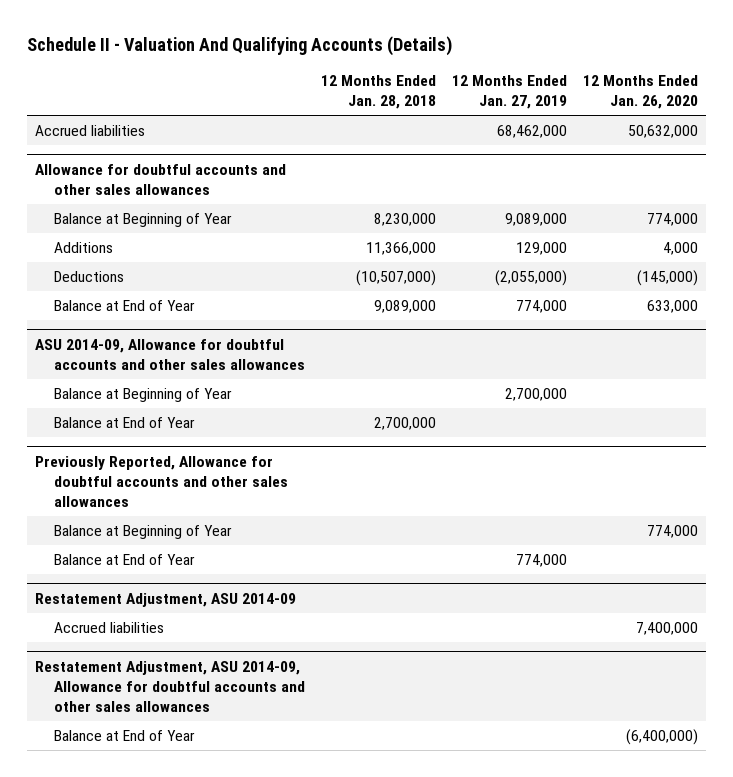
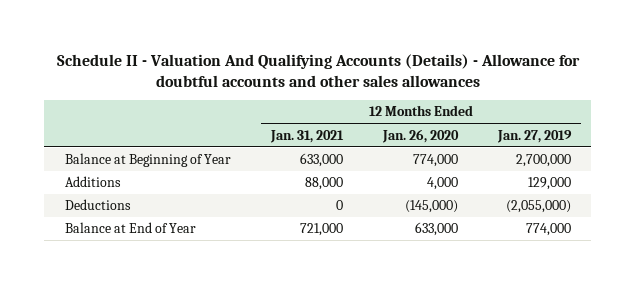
[26,35,452,56] Schedule II - Valuation And Qualifying Accounts (Details) -> [56,53,580,87] Schedule II - Valuation And Qualifying Accounts (Details) - Allowance for doubtful accounts and other sales allowances
[321,75,437,109] 12 Months Ended Jan. 28, 2018 -> none
none -> [269,129,344,143] Jan. 31, 2021
[34,125,145,137] Accrued liabilities -> none
[34,164,286,195] Allowance for doubtful accounts and other sales allowances -> none
[505,213,568,227] 9,089,000 -> [515,154,571,168] 2,700,000
[34,339,305,370] ASU 2014-09, Allowance for doubtful accounts and other sales allowances -> none
[53,388,232,403] Balance at Beginning of Year -> none
[53,417,195,429] Balance at End of Year -> none
[34,456,288,507] Previously Reported, Allowance for doubtful accounts and other sales allowances -> none
[53,525,232,540] Balance at Beginning of Year -> none
[53,554,195,566] Balance at End of Year -> none
[34,593,296,608] Restatement Adjustment, ASU 2014-09 -> none
[53,622,164,634] Accrued liabilities -> none
[34,661,305,712] Restatement Adjustment, ASU 2014-09, Allowance for doubtful accounts and other sales allowances -> none
[53,730,195,742] Balance at End of Year -> none

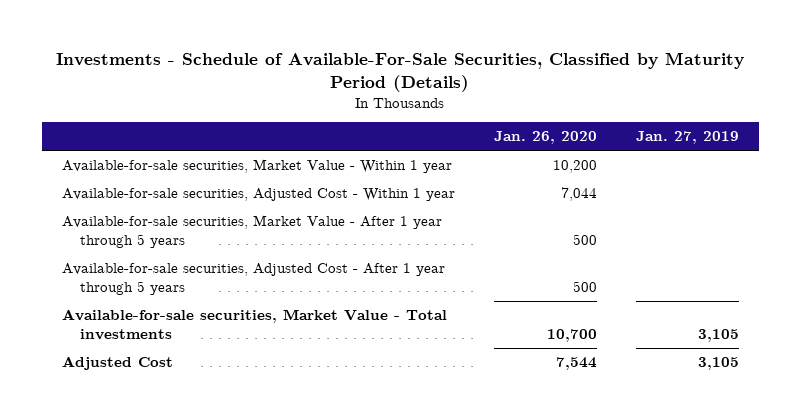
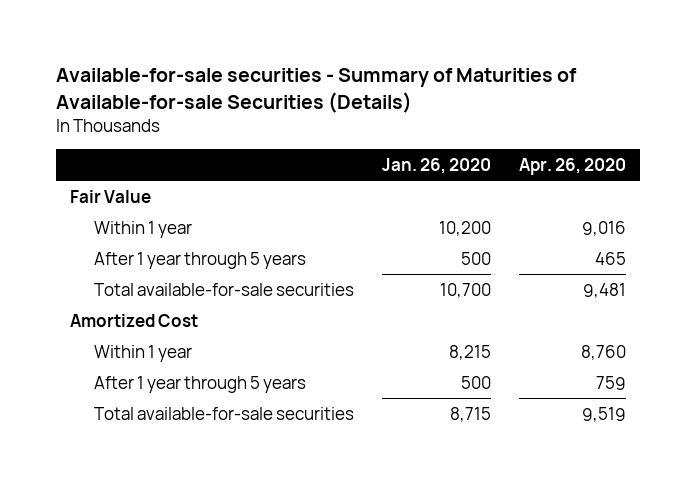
[56,52,745,92] Investments - Schedule of Available-For-Sale Securities, Classified by Maturity Period (Details) -> [55,68,577,114] Available-for-sale securities - Summary of Maturities of Available-for-sale Securities (Details)
[636,131,740,145] Jan. 27, 2019 -> none
none -> [519,158,627,176] Apr. 26, 2020
[61,188,455,202] Available-for-sale securities, Adjusted Cost - Within 1 year -> none
[61,263,445,295] Available-for-sale securities, Adjusted Cost - After 1 year through 5 years -> none
[61,356,173,371] Adjusted Cost -> none
none -> [69,189,151,203] Fair Value
[61,159,452,174] Available-for-sale securities, Market Value - Within 1 year -> [94,220,193,238] Within 1 year
[61,215,442,248] Available-for-sale securities, Market Value - After 1 year through 5 years -> [94,251,307,269] After 1 year through 5 years
[61,309,447,340] Available-for-sale securities, Market Value - Total investments -> [94,282,355,296] Total available-for-sale securities
none -> [69,313,198,327] Amortized Cost
none -> [94,344,193,362] Within 1 year
none -> [94,375,307,393] After 1 year through 5 years
none -> [94,406,355,420] Total available-for-sale securities

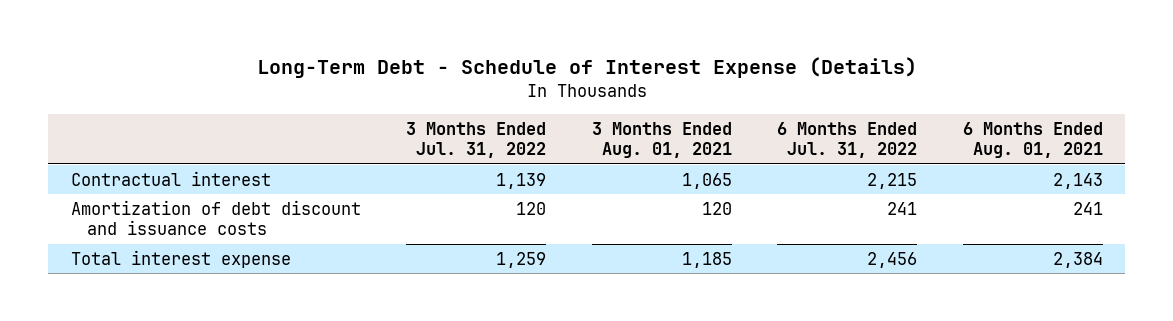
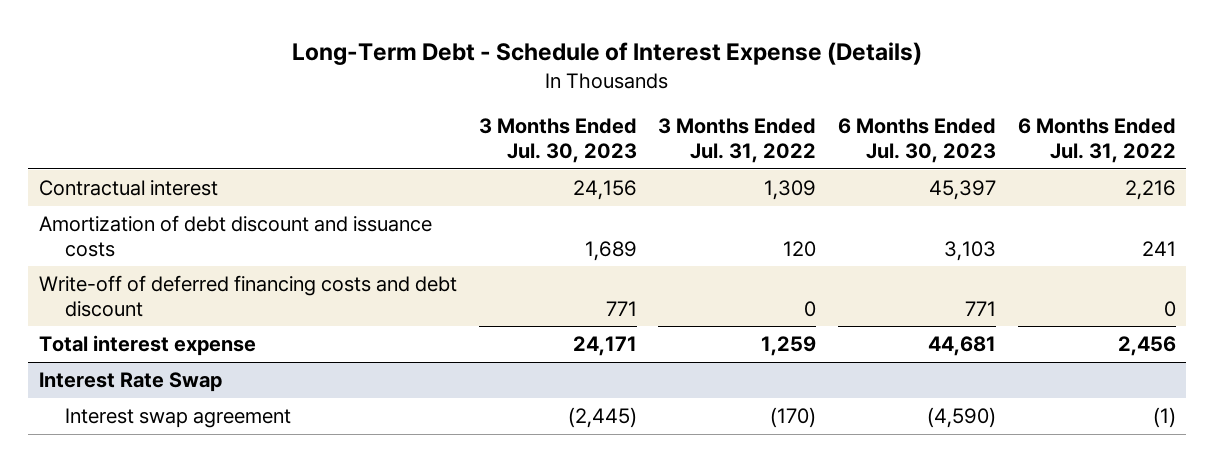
[591,121,732,159] 3 Months Ended Aug. 01, 2021 -> none
[962,121,1103,159] 6 Months Ended Aug. 01, 2021 -> none
none -> [478,118,637,164] 3 Months Ended Jul. 30, 2023
none -> [837,118,996,164] 6 Months Ended Jul. 30, 2023
[496,172,547,189] 1,139 -> [764,180,817,201] 1,309
[867,172,918,189] 2,215 -> [1124,180,1176,201] 2,216
none -> [39,275,458,317] Write-off of deferred financing costs and debt discount
none -> [39,372,223,393] Interest Rate Swap
none -> [64,408,291,429] Interest swap agreement

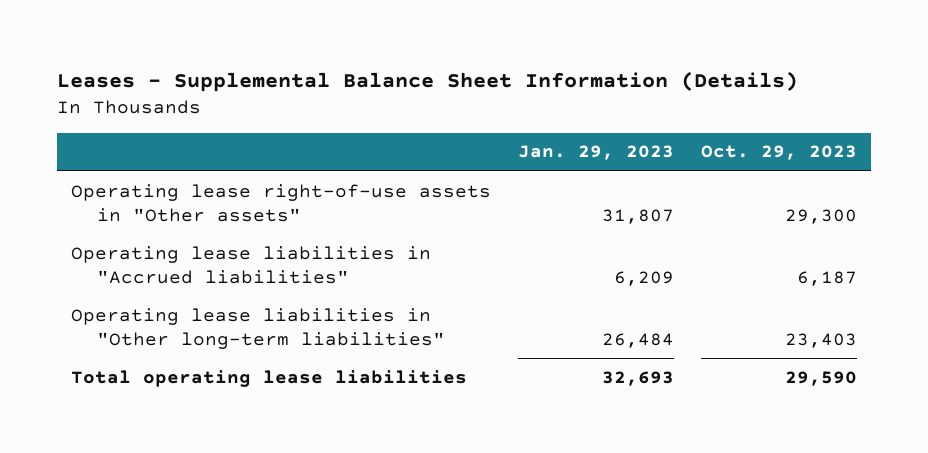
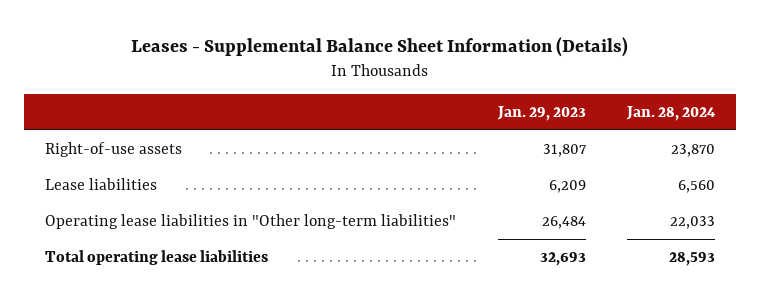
[701,145,858,161] Oct. 29, 2023 -> none
none -> [626,105,717,121] Jan. 28, 2024
[70,183,491,222] Operating lease right-of-use assets in "Other assets" -> [44,142,182,158] Right-of-use assets
[70,245,431,284] Operating lease liabilities in "Accrued liabilities" -> [44,178,157,191] Lease liabilities

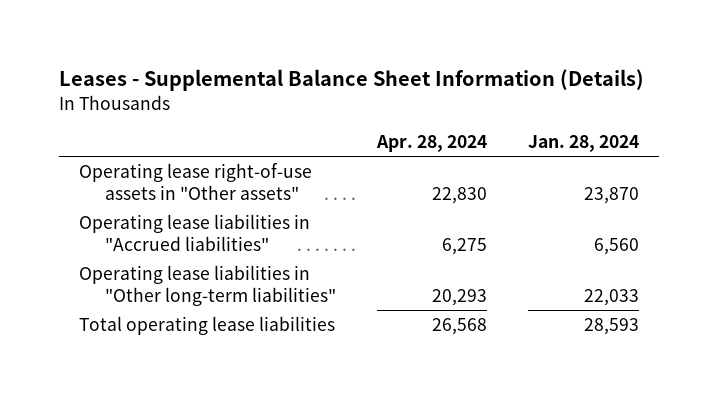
[496,105,586,121] Jan. 29, 2023 -> none
none -> [375,135,487,153] Apr. 28, 2024
[44,142,182,158] Right-of-use assets -> [78,162,312,201] Operating lease right-of-use assets in "Other assets"
[44,178,157,191] Lease liabilities -> [78,213,310,252] Operating lease liabilities in "Accrued liabilities"

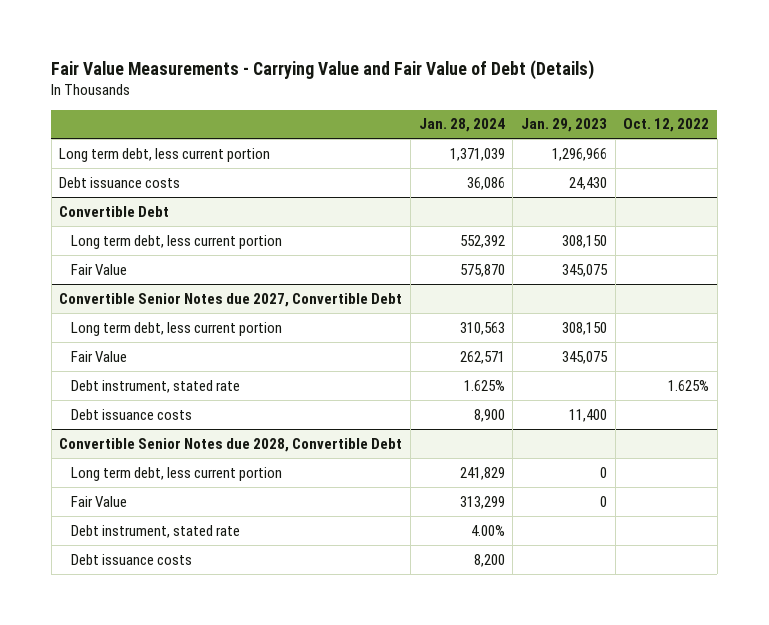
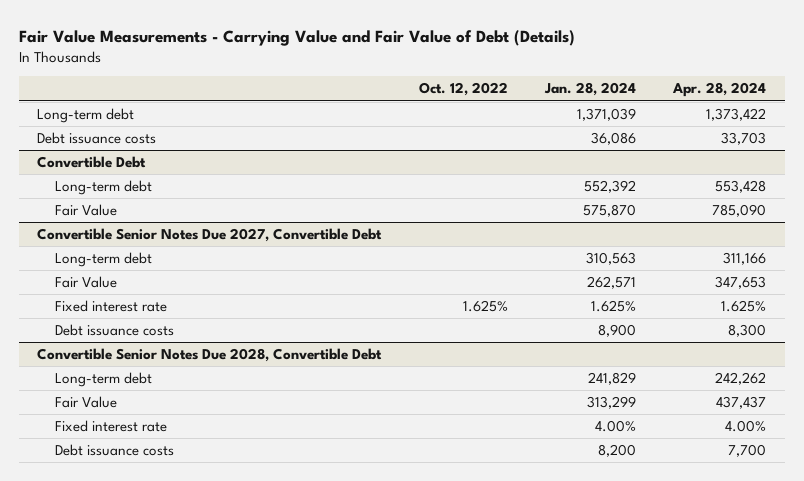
[520,118,607,133] Jan. 29, 2023 -> none
none -> [672,82,767,98] Apr. 28, 2024
[59,147,271,162] Long term debt, less current portion -> [37,108,135,124] Long-term debt
[71,234,283,249] Long term debt, less current portion -> [55,180,153,196] Long-term debt
[59,292,403,307] Convertible Senior Notes due 2027, Convertible Debt -> [37,228,383,243] Convertible Senior Notes Due 2027, Convertible Debt
[71,321,283,336] Long term debt, less current portion -> [55,252,153,268] Long-term debt
[71,379,241,393] Debt instrument, stated rate -> [55,300,168,313] Fixed interest rate
[59,437,403,452] Convertible Senior Notes due 2028, Convertible Debt -> [37,348,383,363] Convertible Senior Notes Due 2028, Convertible Debt
[71,466,283,481] Long term debt, less current portion -> [55,372,153,388] Long-term debt
[71,524,241,538] Debt instrument, stated rate -> [55,420,168,433] Fixed interest rate

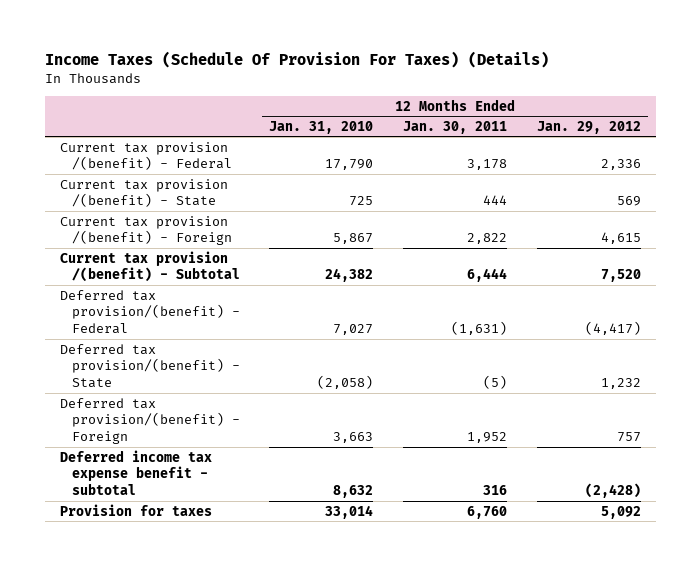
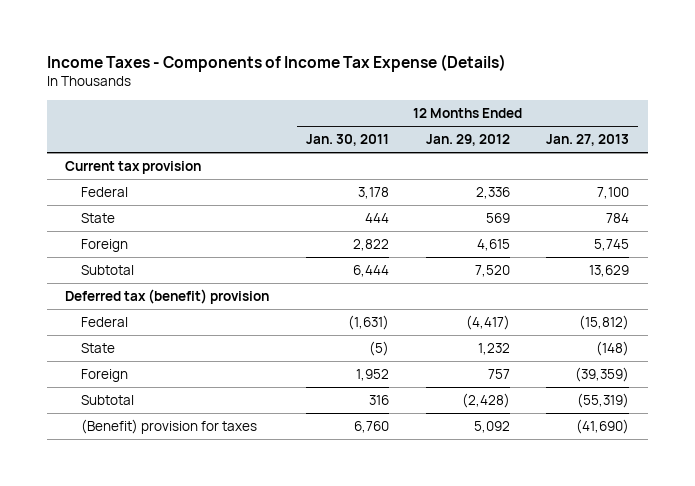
[44,51,549,69] Income Taxes (Schedule Of Provision For Taxes) (Details) -> [47,54,507,73] Income Taxes - Components of Income Tax Expense (Details)
[269,120,374,134] Jan. 31, 2010 -> none
none -> [546,134,630,147] Jan. 27, 2013
none -> [65,161,202,175] Current tax provision
[59,141,232,171] Current tax provision /(benefit) - Federal -> [81,187,129,198] Federal
[59,178,228,208] Current tax provision /(benefit) - State -> [81,213,116,224] State
[59,215,232,246] Current tax provision /(benefit) - Foreign -> [81,239,129,253] Foreign
[59,250,240,283] Current tax provision /(benefit) - Subtotal -> [81,265,135,276] Subtotal
none -> [65,289,270,305] Deferred tax (benefit) provision
[59,289,240,335] Deferred tax provision/(benefit) - Federal -> [81,317,129,328] Federal
[59,343,240,389] Deferred tax provision/(benefit) - State -> [81,343,116,354] State
[59,397,240,445] Deferred tax provision/(benefit) - Foreign -> [81,369,129,383] Foreign
[59,449,212,496] Deferred income tax expense benefit - subtotal -> [81,395,135,406] Subtotal
[59,503,212,516] Provision for taxes -> [81,419,258,435] (Benefit) provision for taxes

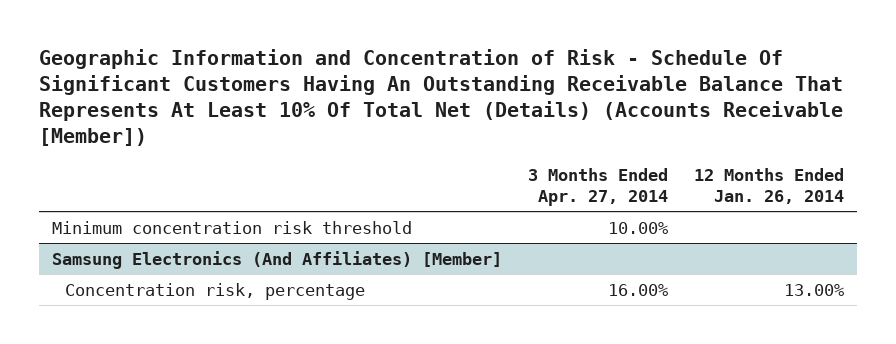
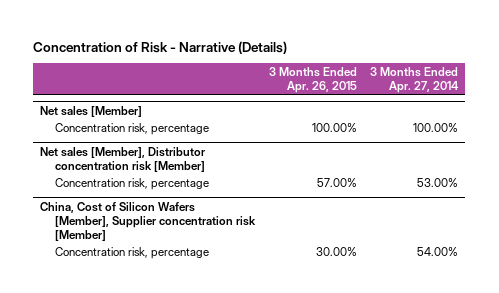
[39,49,844,147] Geographic Information and Concentration of Risk - Schedule Of Significant Customers Having An Outstanding Receivable Balance That Represents At Least 10% Of Total Net (Details) (Accounts Receivable [Member]) -> [33,40,288,54] Concentration of Risk - Narrative (Details)
[694,168,845,205] 12 Months Ended Jan. 26, 2014 -> none
none -> [268,67,357,94] 3 Months Ended Apr. 26, 2015
[52,220,413,234] Minimum concentration risk threshold -> none
[52,250,503,269] Samsung Electronics (And Affiliates) [Member] -> none
none -> [40,105,143,117] Net sales [Member]
[608,283,669,296] 16.00% -> [413,122,459,132] 100.00%
none -> [40,146,206,172] Net sales [Member], Distributor concentration risk [Member]
none -> [54,177,209,190] Concentration risk, percentage
none -> [40,201,256,241] China, Cost of Silicon Wafers [Member], Supplier concentration risk [Member]
none -> [54,246,209,259] Concentration risk, percentage

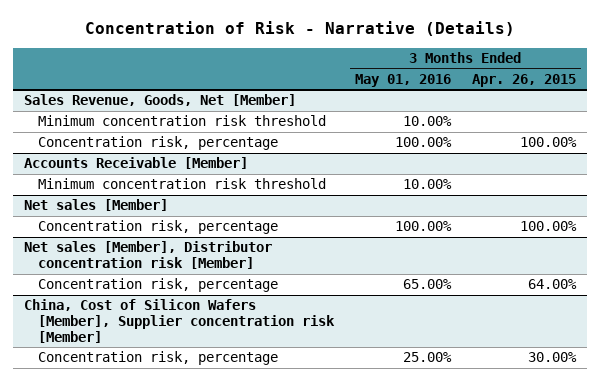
[370,67,460,94] 3 Months Ended Apr. 27, 2014 -> none
none -> [354,73,451,87] May 01, 2016
none -> [23,94,296,107] Sales Revenue, Goods, Net [Member]
none -> [37,115,326,127] Minimum concentration risk threshold
none -> [37,136,278,151] Concentration risk, percentage
none -> [23,157,248,170] Accounts Receivable [Member]
none -> [37,178,326,190] Minimum concentration risk threshold
[316,177,357,187] 57.00% -> [528,279,578,290] 64.00%

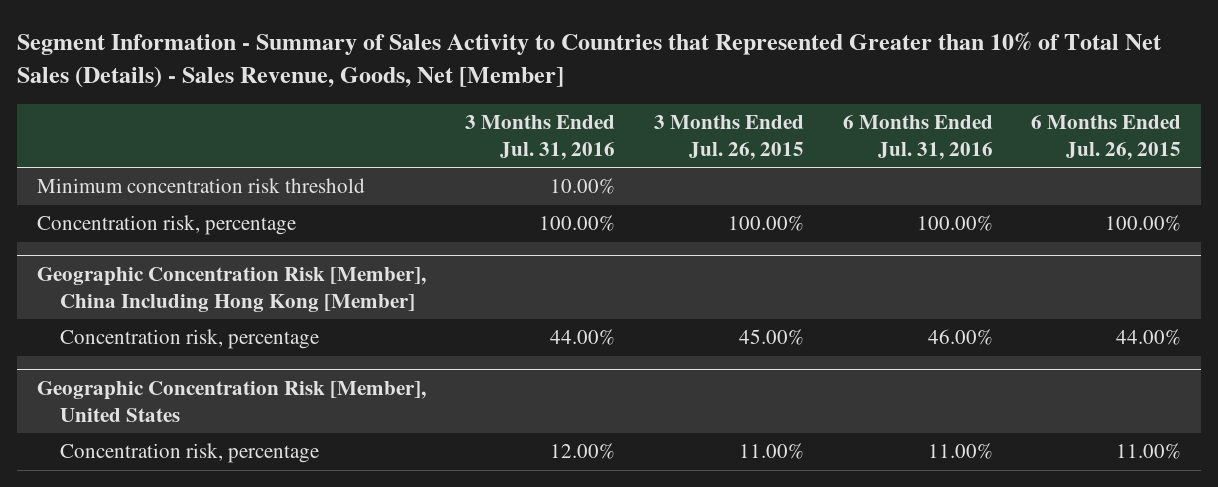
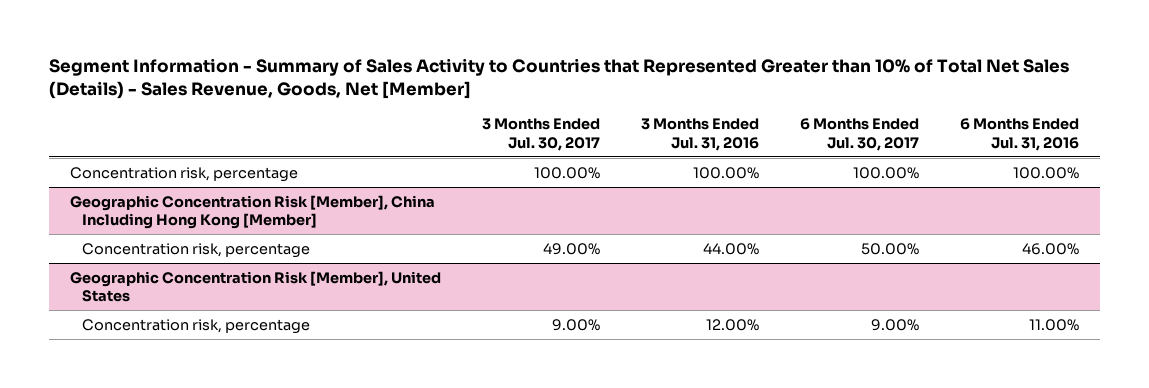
[653,114,804,160] 3 Months Ended Jul. 26, 2015 -> none
[1031,114,1182,160] 6 Months Ended Jul. 26, 2015 -> none
none -> [481,118,600,151] 3 Months Ended Jul. 30, 2017
none -> [800,118,920,151] 6 Months Ended Jul. 30, 2017
[36,178,365,194] Minimum concentration risk threshold -> none

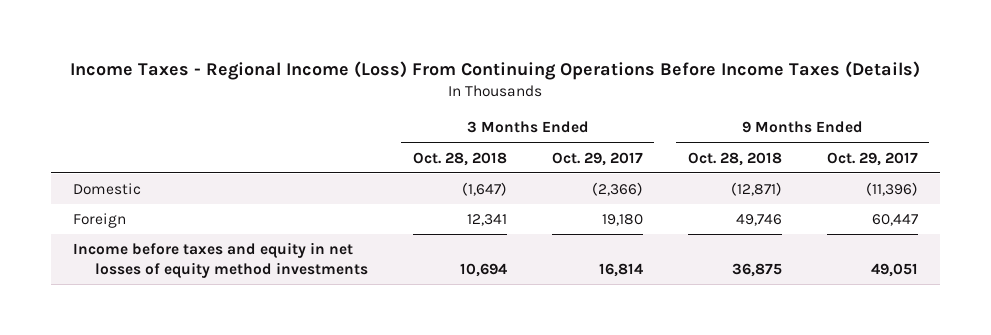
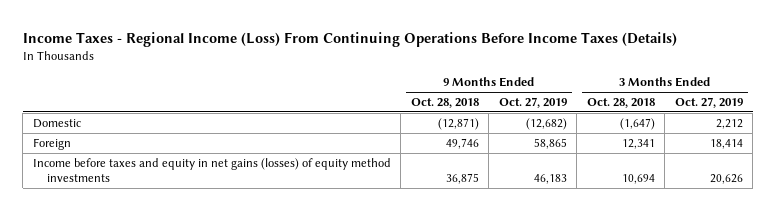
[551,151,643,166] Oct. 29, 2017 -> none
[826,151,918,166] Oct. 29, 2017 -> none
none -> [498,96,567,108] Oct. 27, 2019
none -> [674,96,743,108] Oct. 27, 2019
[73,242,368,278] Income before taxes and equity in net losses of equity method investments -> [32,157,391,183] Income before taxes and equity in net gains (losses) of equity method investments

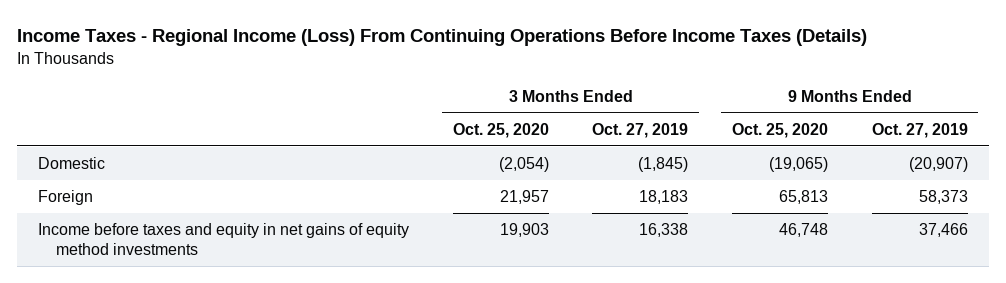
[410,97,479,108] Oct. 28, 2018 -> none
[586,97,655,108] Oct. 28, 2018 -> none
none -> [452,122,549,138] Oct. 25, 2020
none -> [731,122,828,138] Oct. 25, 2020
[525,117,567,130] (12,682) -> [908,156,968,172] (20,907)
[715,118,743,129] 2,212 -> [638,156,689,172] (1,845)
[533,137,567,149] 58,865 -> [918,189,968,204] 58,373
[709,138,743,149] 18,414 -> [639,189,689,204] 18,183
[32,157,391,183] Income before taxes and equity in net gains (losses) of equity method investments -> [38,222,410,256] Income before taxes and equity in net gains of equity method investments
[533,174,567,185] 46,183 -> [918,222,968,237] 37,466
[709,174,743,185] 20,626 -> [639,222,689,237] 16,338

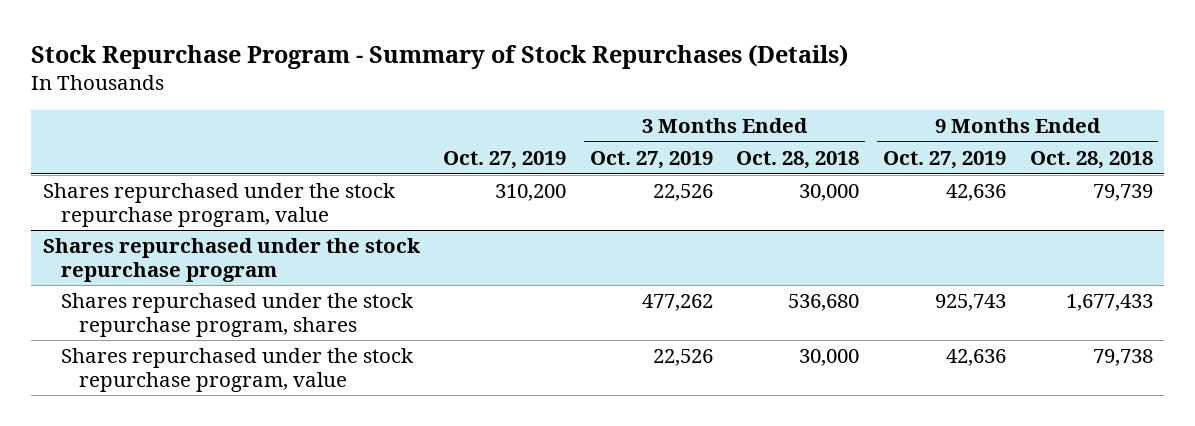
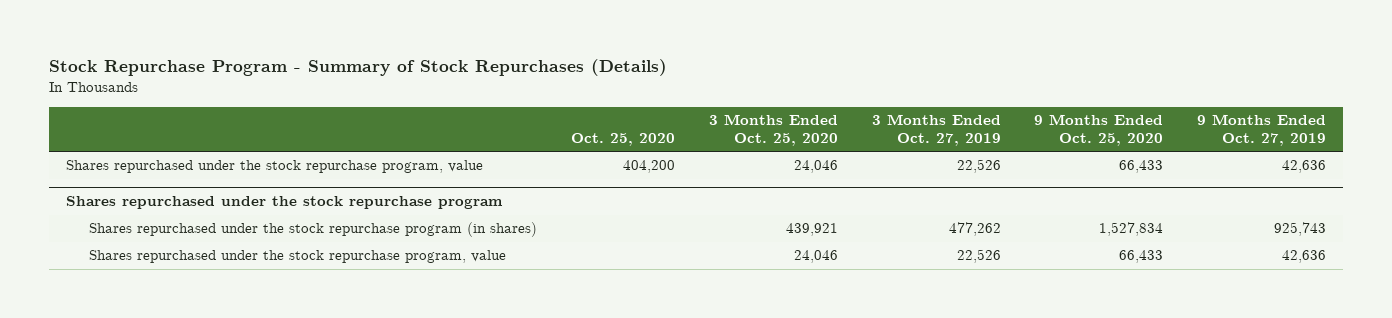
[443,151,567,170] Oct. 27, 2019 -> none
[736,151,860,170] Oct. 28, 2018 -> none
[1029,151,1153,170] Oct. 28, 2018 -> none
none -> [571,132,676,146] Oct. 25, 2020
none -> [708,114,838,146] 3 Months Ended Oct. 25, 2020
none -> [1034,114,1164,146] 9 Months Ended Oct. 25, 2020
[60,293,414,337] Shares repurchased under the stock repurchase program, shares -> [89,222,538,238] Shares repurchased under the stock repurchase program (in shares)

